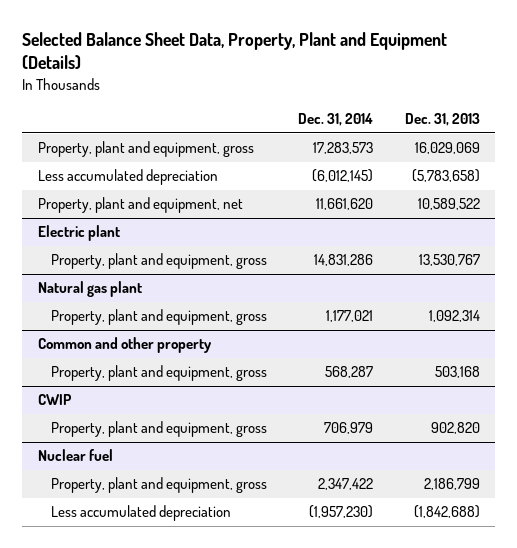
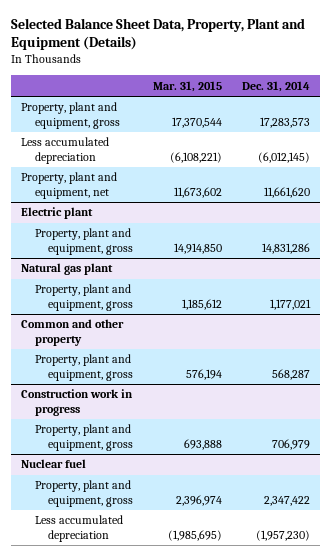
[404,113,480,127] Dec. 31, 2013 -> none
none -> [153,80,223,92] Mar. 31, 2015
[37,394,72,406] CWIP -> [20,389,133,416] Construction work in progress

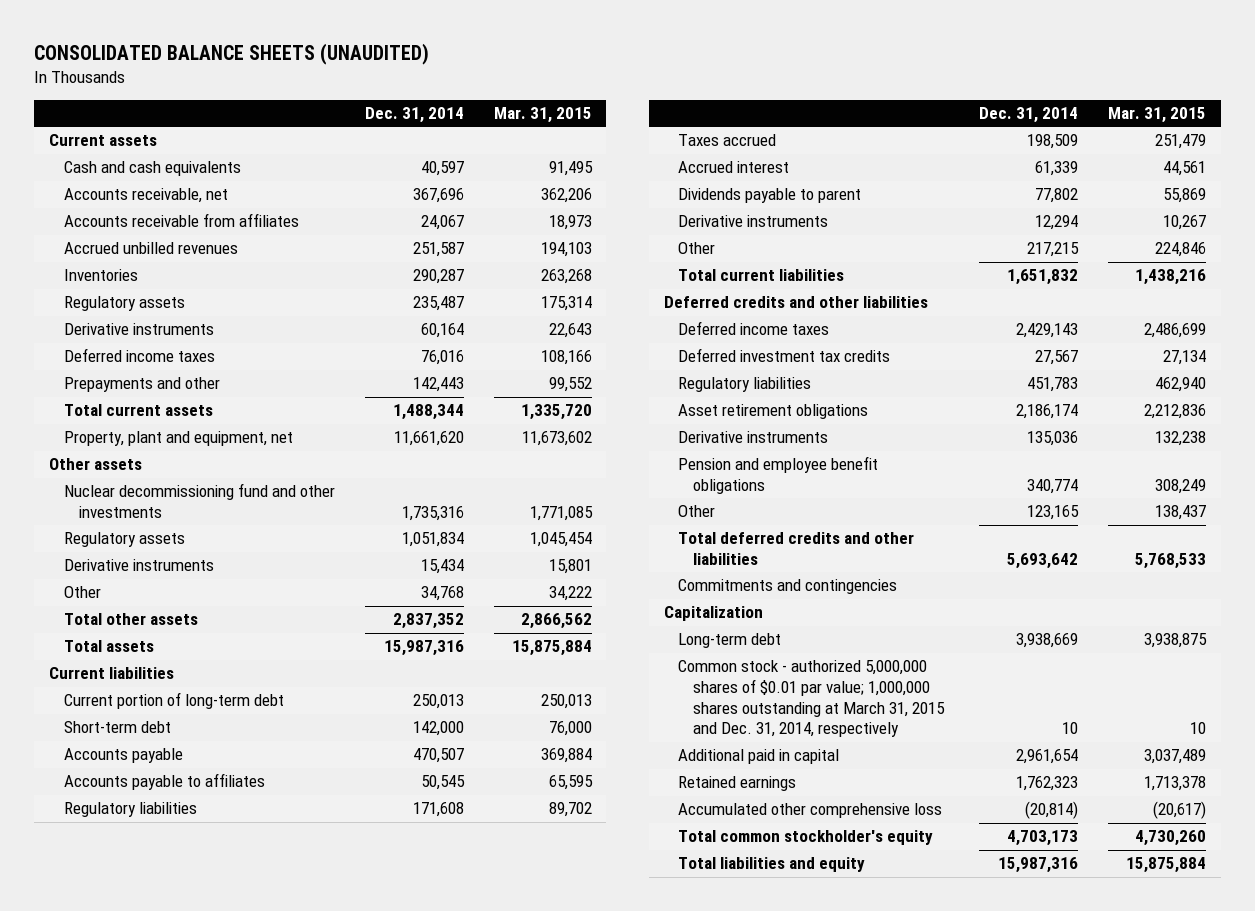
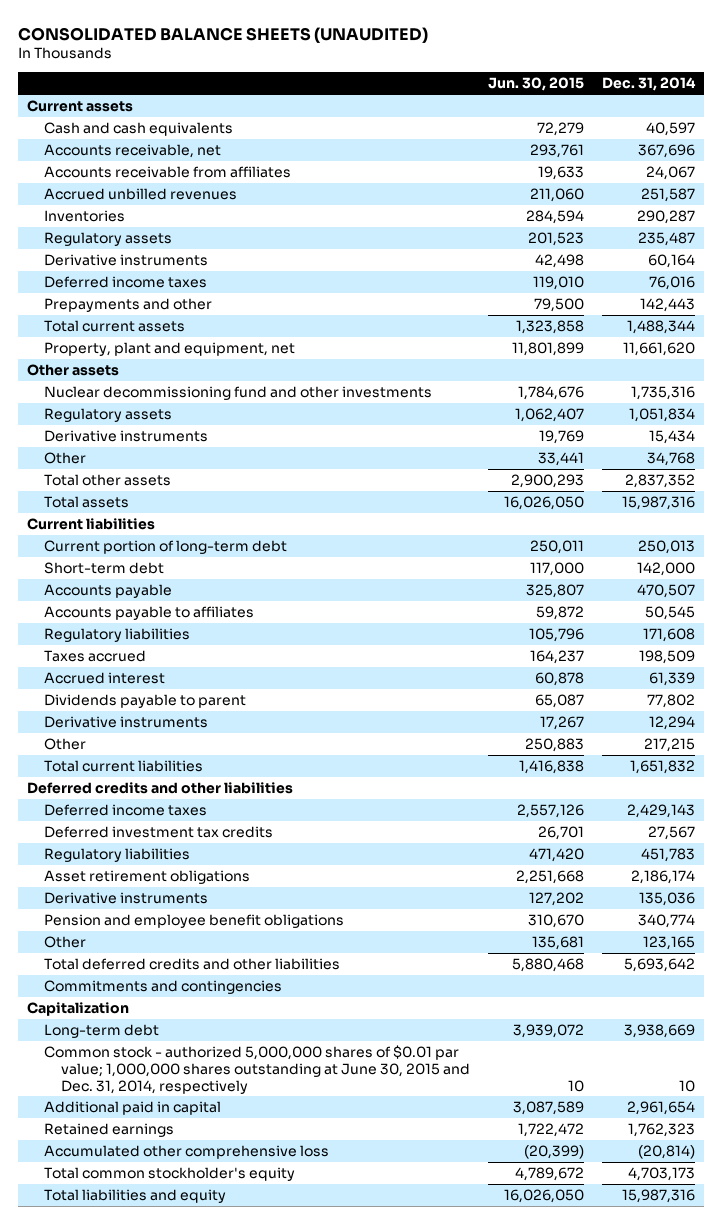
[493,107,592,124] Mar. 31, 2015 -> none
none -> [487,77,584,92] Jun. 30, 2015
[678,660,946,738] Common stock - authorized 5,000,000 shares of $0.01 par value; 1,000,000 shares outstanding at March 31, 2015 and Dec. 31, 2014, respectively -> [43,1044,470,1094] Common stock - authorized 5,000,000 shares of $0.01 par value; 1,000,000 shares outstanding at June 30, 2015 and Dec. 31, 2014, respectively

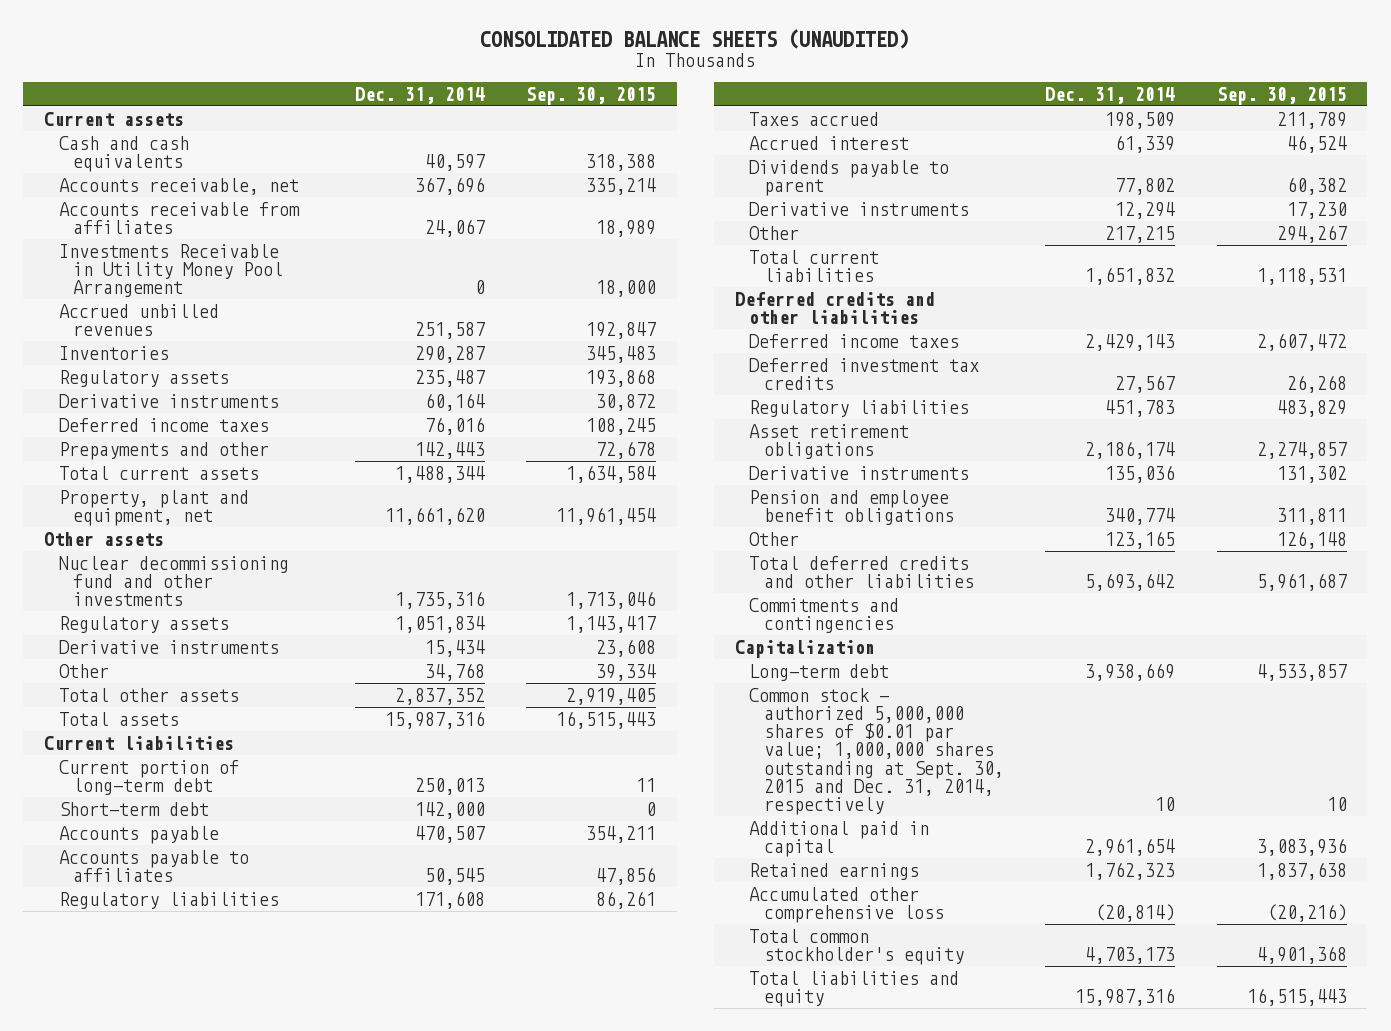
[487,77,584,92] Jun. 30, 2015 -> none
none -> [525,86,656,105] Sep. 30, 2015
none -> [58,243,284,298] Investments Receivable in Utility Money Pool Arrangement
[43,1044,470,1094] Common stock - authorized 5,000,000 shares of $0.01 par value; 1,000,000 shares outstanding at June 30, 2015 and Dec. 31, 2014, respectively -> [749,687,1004,815] Common stock - authorized 5,000,000 shares of $0.01 par value; 1,000,000 shares outstanding at Sept. 30, 2015 and Dec. 31, 2014, respectively

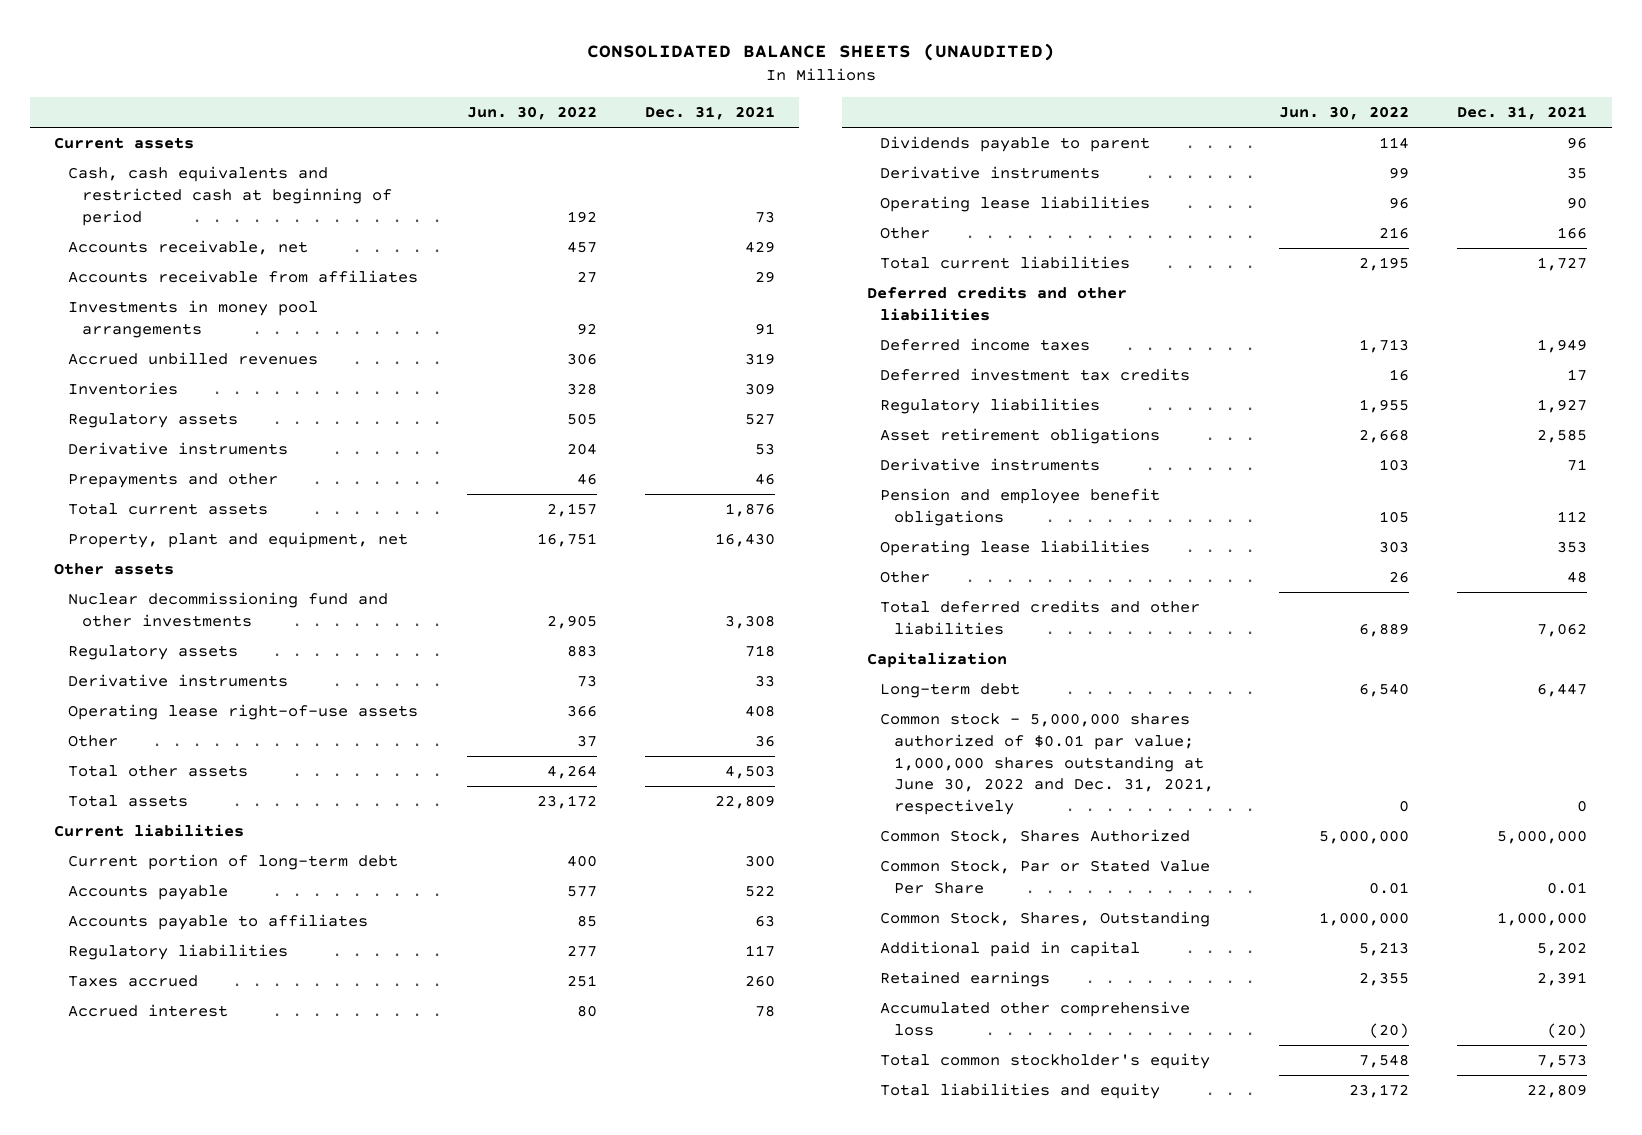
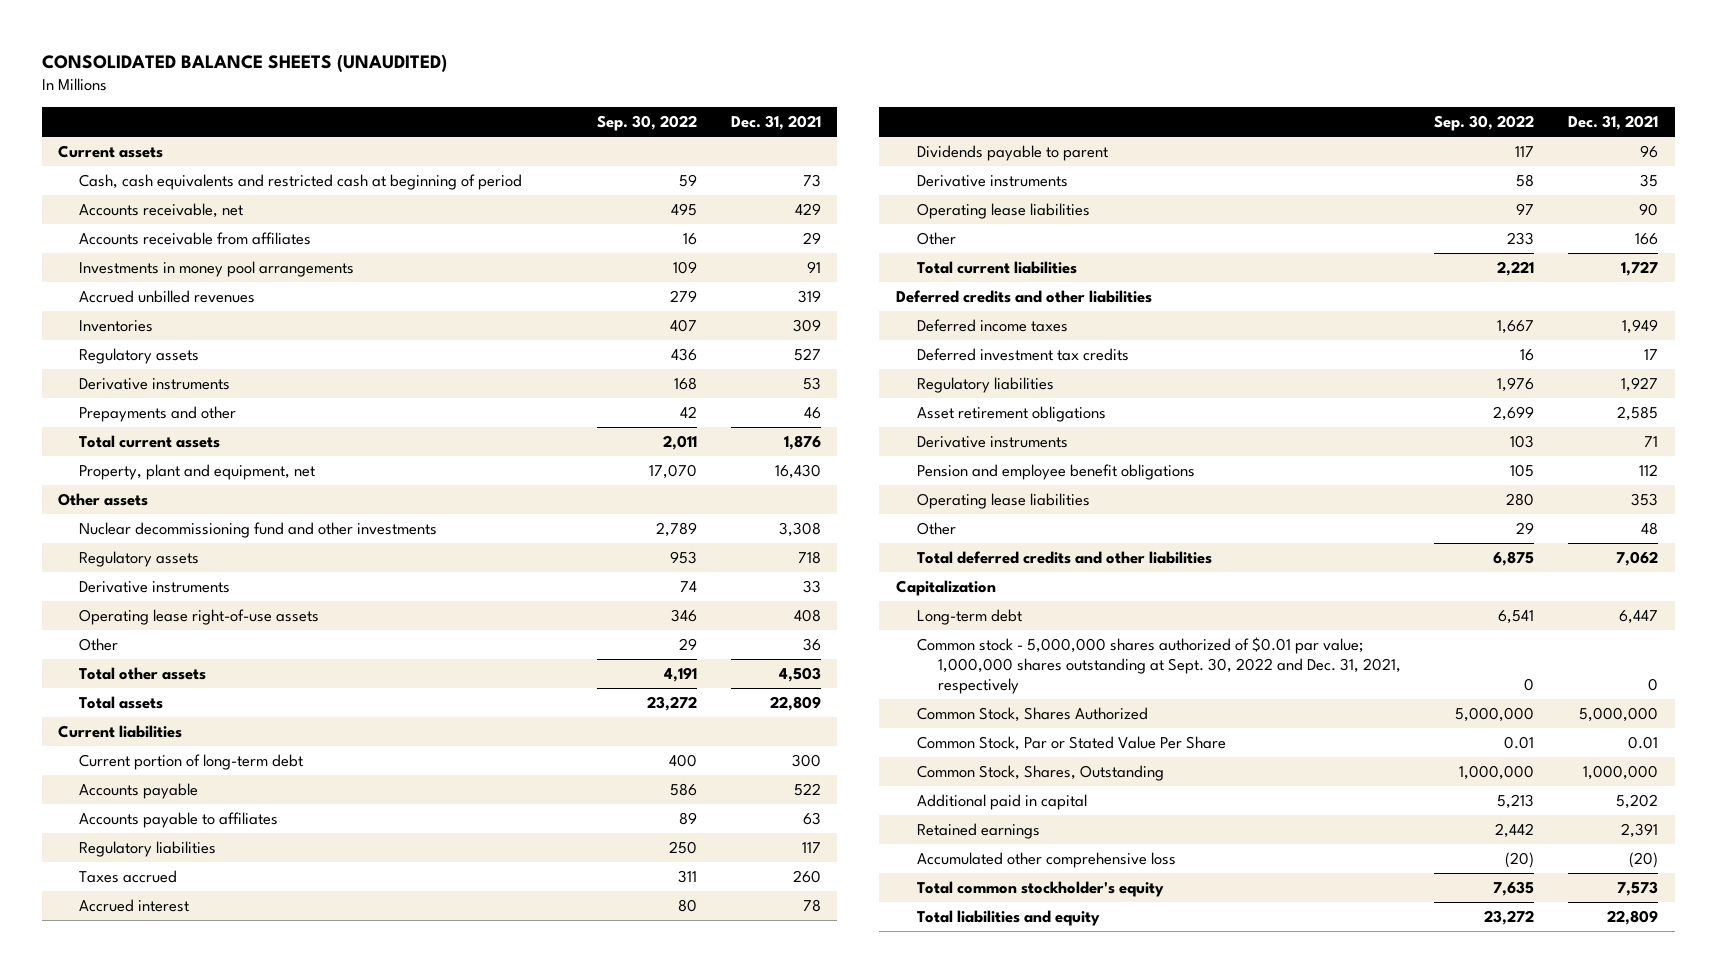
[466,106,597,121] Jun. 30, 2022 -> none
none -> [597,114,698,131] Sep. 30, 2022
[880,713,1215,816] Common stock - 5,000,000 shares authorized of $0.01 par value; 1,000,000 shares outstanding at June 30, 2022 and Dec. 31, 2021, respectively -> [916,637,1401,694] Common stock - 5,000,000 shares authorized of $0.01 par value; 1,000,000 shares outstanding at Sept. 30, 2022 and Dec. 31, 2021, respectively

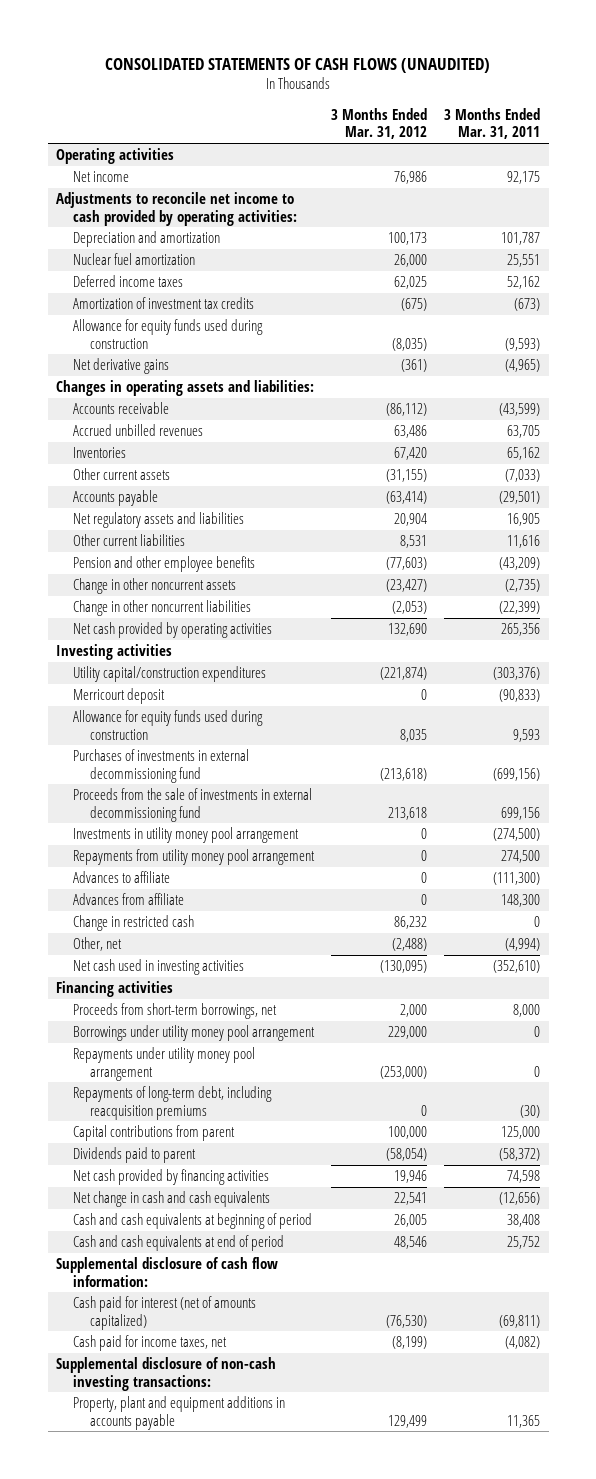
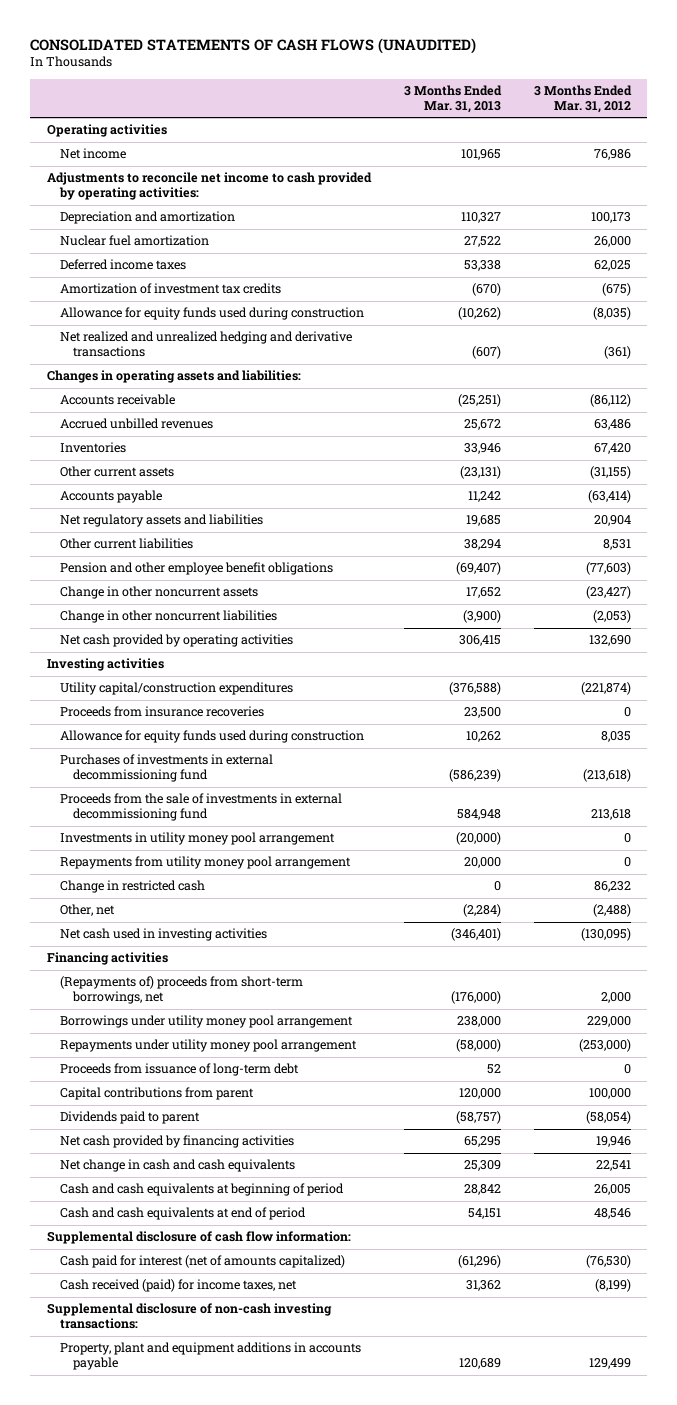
[444,107,541,140] 3 Months Ended Mar. 31, 2011 -> none
none -> [403,85,502,113] 3 Months Ended Mar. 31, 2013
[73,357,170,374] Net derivative gains -> [59,331,352,358] Net realized and unrealized hedging and derivative transactions
[73,555,256,572] Pension and other employee benefits -> [59,562,333,576] Pension and other employee benefit obligations
[73,687,166,704] Merricourt deposit -> none
none -> [59,706,264,718] Proceeds from insurance recoveries
[73,870,171,883] Advances to affiliate -> none
[73,892,185,905] Advances from affiliate -> none
[73,1002,278,1019] Proceeds from short-term borrowings, net -> [59,976,303,1005] (Repayments of) proceeds from short-term borrowings, net
[73,1085,273,1120] Repayments of long-term debt, including reacquisition premiums -> none
none -> [59,1063,299,1077] Proceeds from issuance of long-term debt
[73,1334,228,1351] Cash paid for income taxes, net -> [59,1279,297,1293] Cash received (paid) for income taxes, net

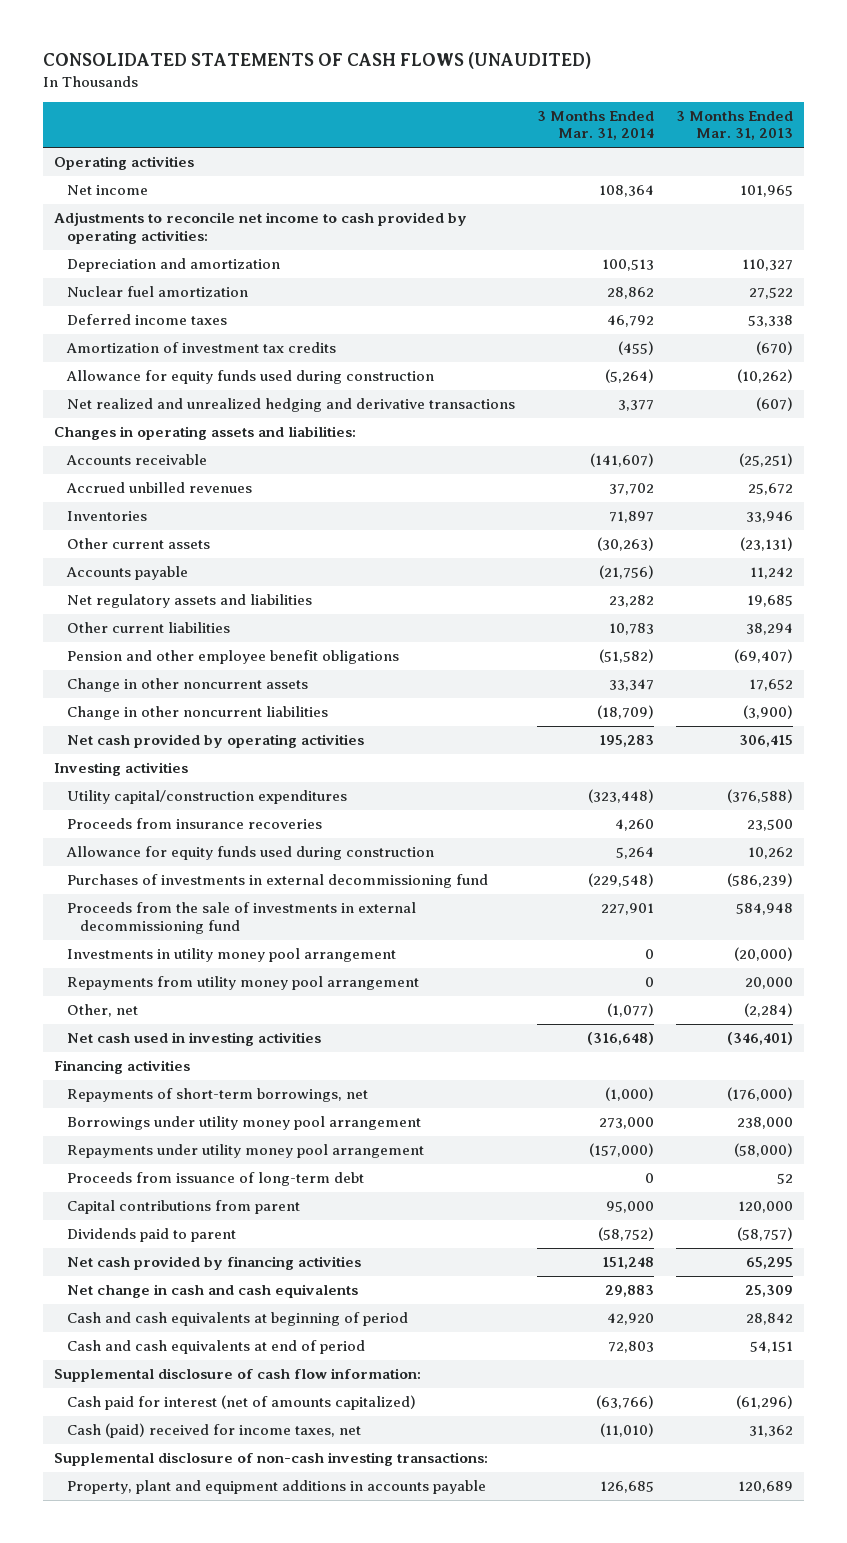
[533,85,632,113] 3 Months Ended Mar. 31, 2012 -> none
none -> [536,110,654,141] 3 Months Ended Mar. 31, 2014
[59,880,205,894] Change in restricted cash -> none
[59,976,303,1005] (Repayments of) proceeds from short-term borrowings, net -> [66,1088,368,1103] Repayments of short-term borrowings, net
[59,1279,297,1293] Cash received (paid) for income taxes, net -> [66,1423,361,1439] Cash (paid) received for income taxes, net

